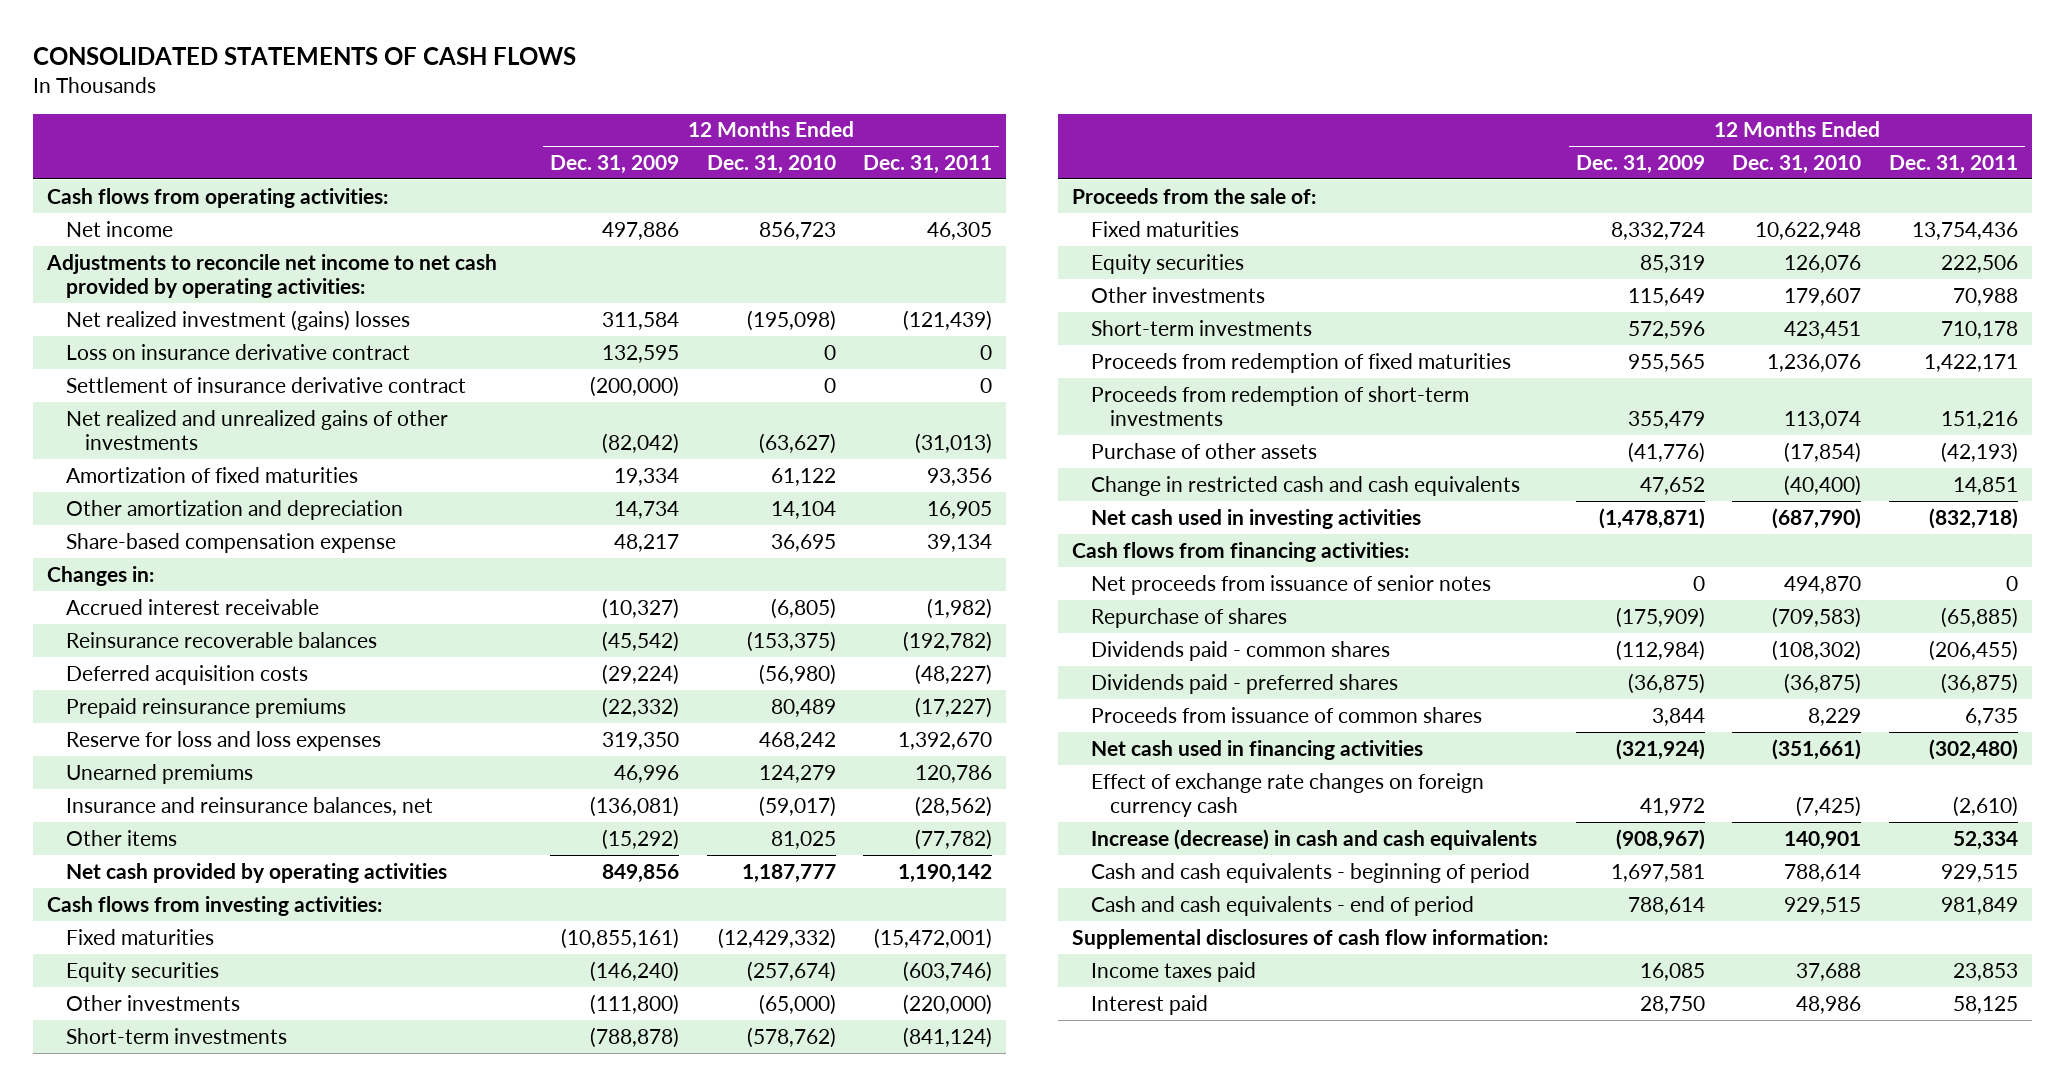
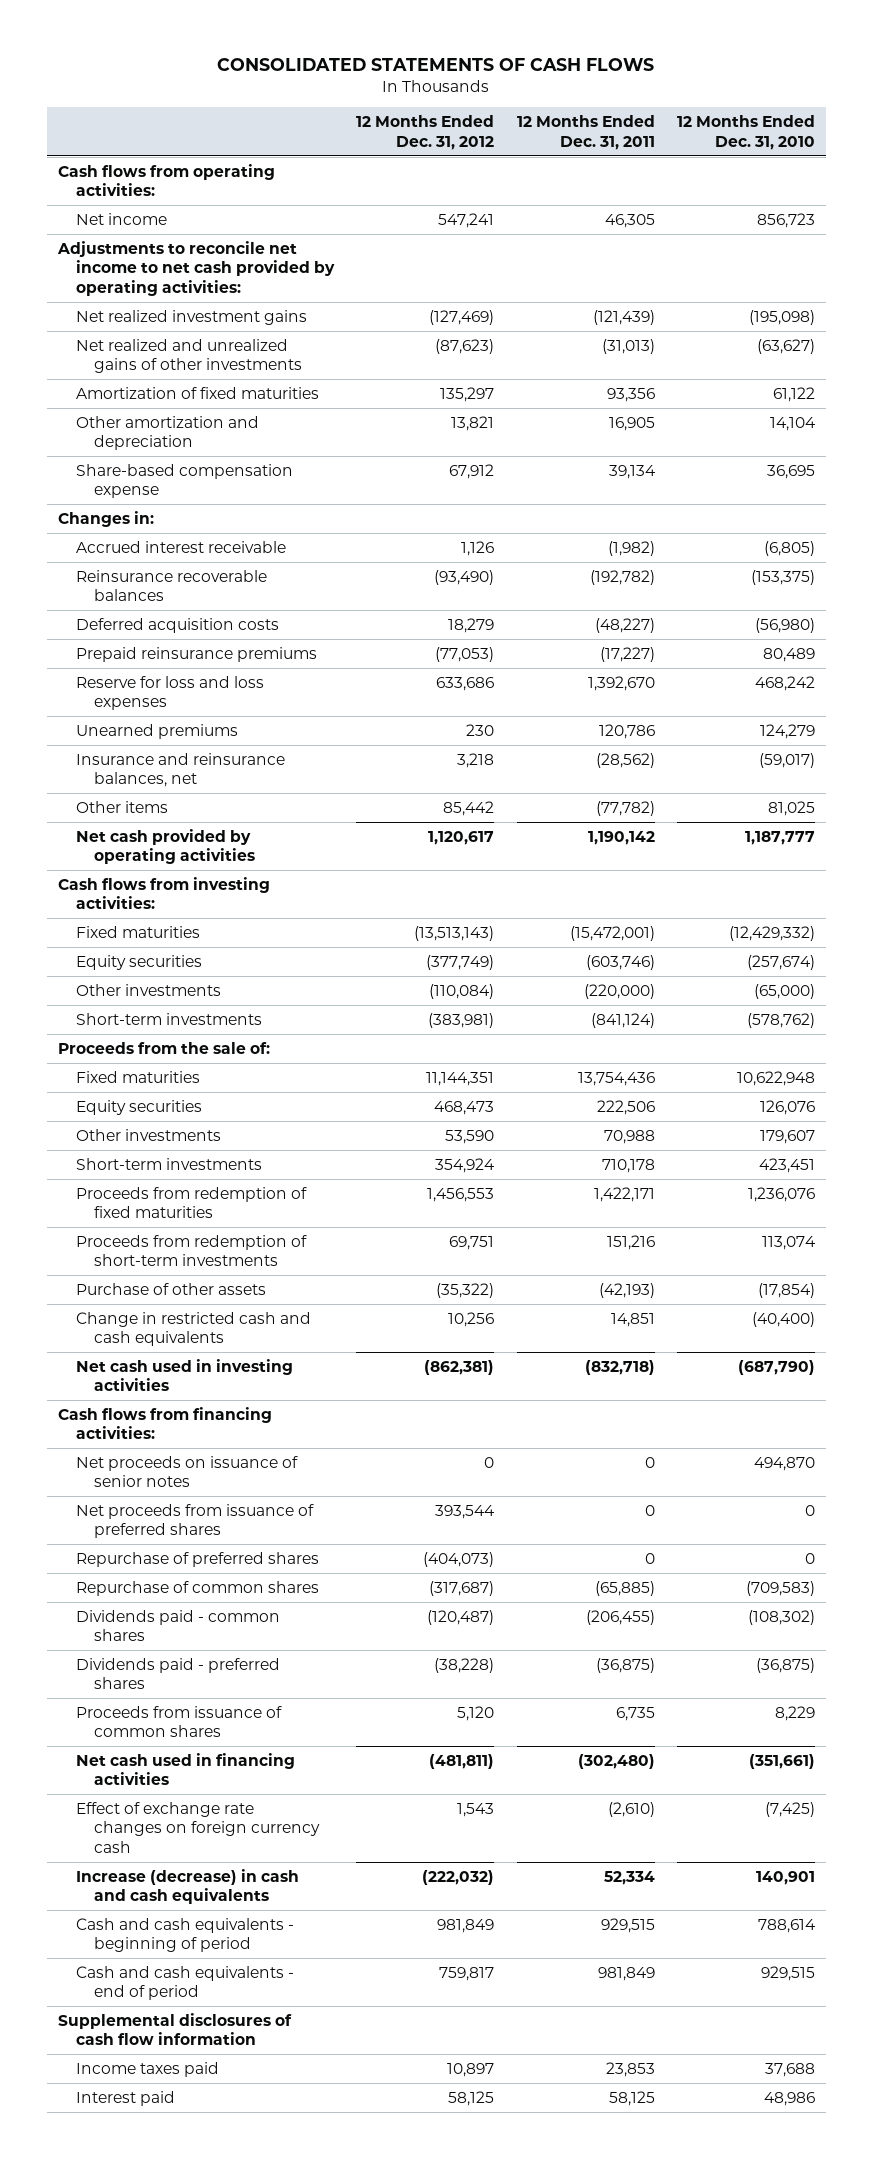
[550,155,680,175] Dec. 31, 2009 -> none
none -> [356,115,495,150] 12 Months Ended Dec. 31, 2012
[65,343,410,360] Loss on insurance derivative contract -> none
[65,376,466,393] Settlement of insurance derivative contract -> none
[65,309,410,331] Net realized investment (gains) losses -> [76,309,308,325] Net realized investment gains
[1090,574,1491,595] Net proceeds from issuance of senior notes -> [76,1455,299,1488] Net proceeds on issuance of senior notes
none -> [76,1503,315,1539] Net proceeds from issuance of preferred shares
none -> [76,1551,320,1567] Repurchase of preferred shares
[1090,607,1287,628] Repurchase of shares -> [76,1580,320,1596] Repurchase of common shares
[1071,928,1548,949] Supplemental disclosures of cash flow information: -> [58,2012,293,2046] Supplemental disclosures of cash flow information

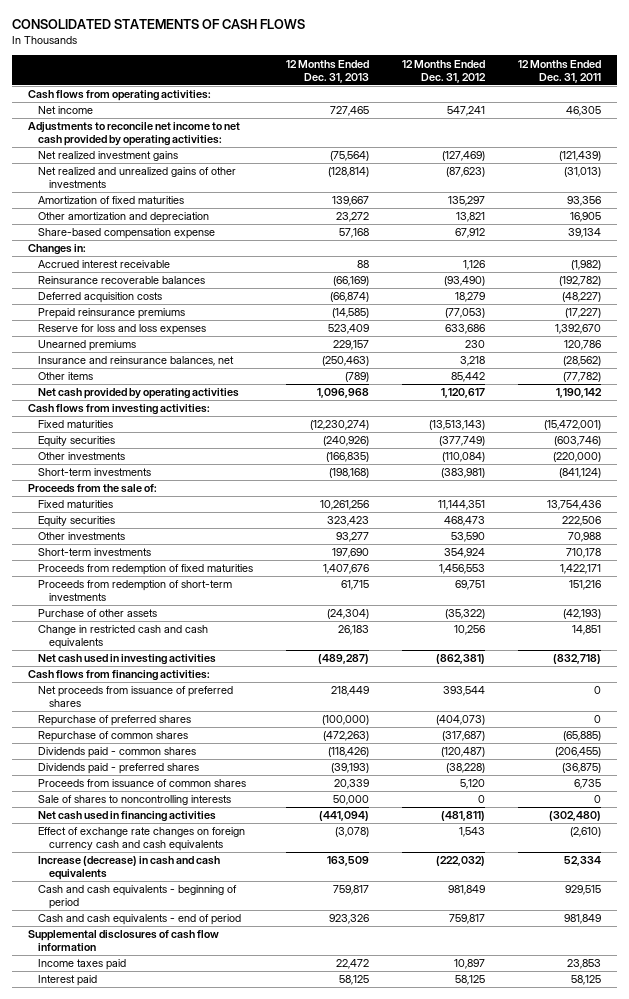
[676,115,815,150] 12 Months Ended Dec. 31, 2010 -> none
none -> [286,59,370,83] 12 Months Ended Dec. 31, 2013
[76,1455,299,1488] Net proceeds on issuance of senior notes -> none
none -> [38,795,232,806] Sale of shares to noncontrolling interests
[76,1801,321,1854] Effect of exchange rate changes on foreign currency cash -> [38,827,246,852] Effect of exchange rate changes on foreign currency cash and cash equivalents

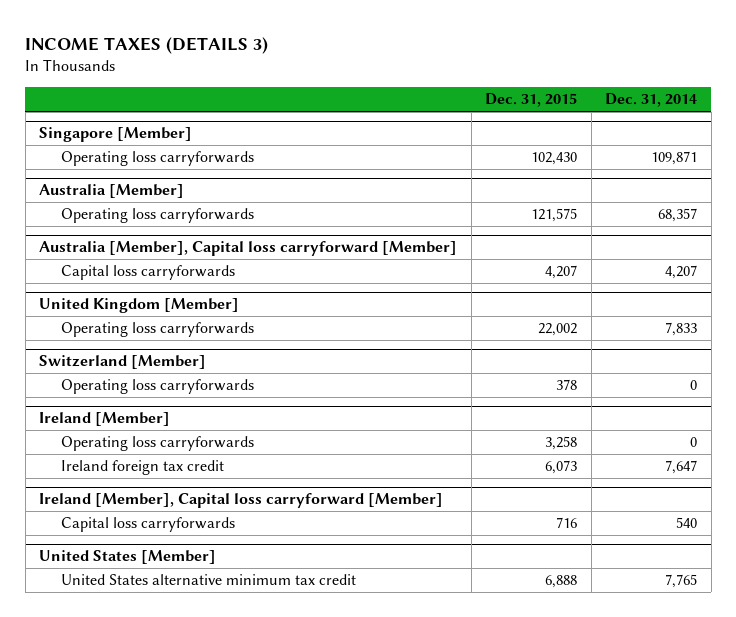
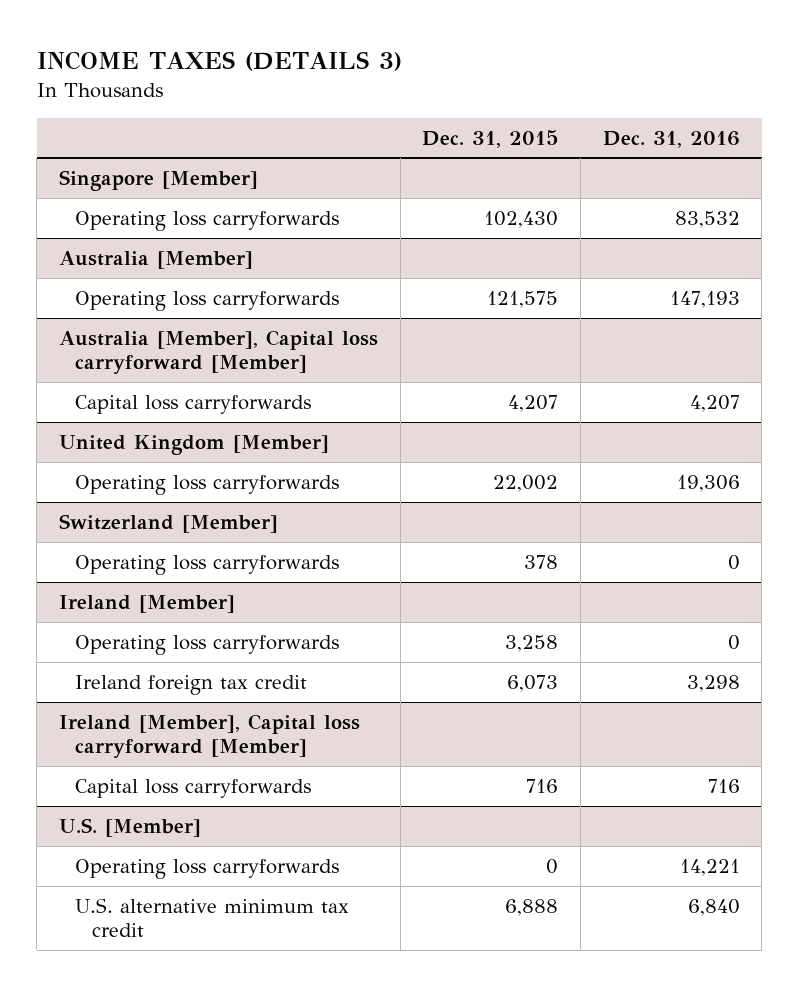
[605,93,698,108] Dec. 31, 2014 -> none
none -> [602,130,740,148] Dec. 31, 2016
[39,550,217,565] United States [Member] -> [59,818,202,838] U.S. [Member]
none -> [75,859,340,880] Operating loss carryforwards
[61,574,357,586] United States alternative minimum tax credit -> [75,898,350,938] U.S. alternative minimum tax credit

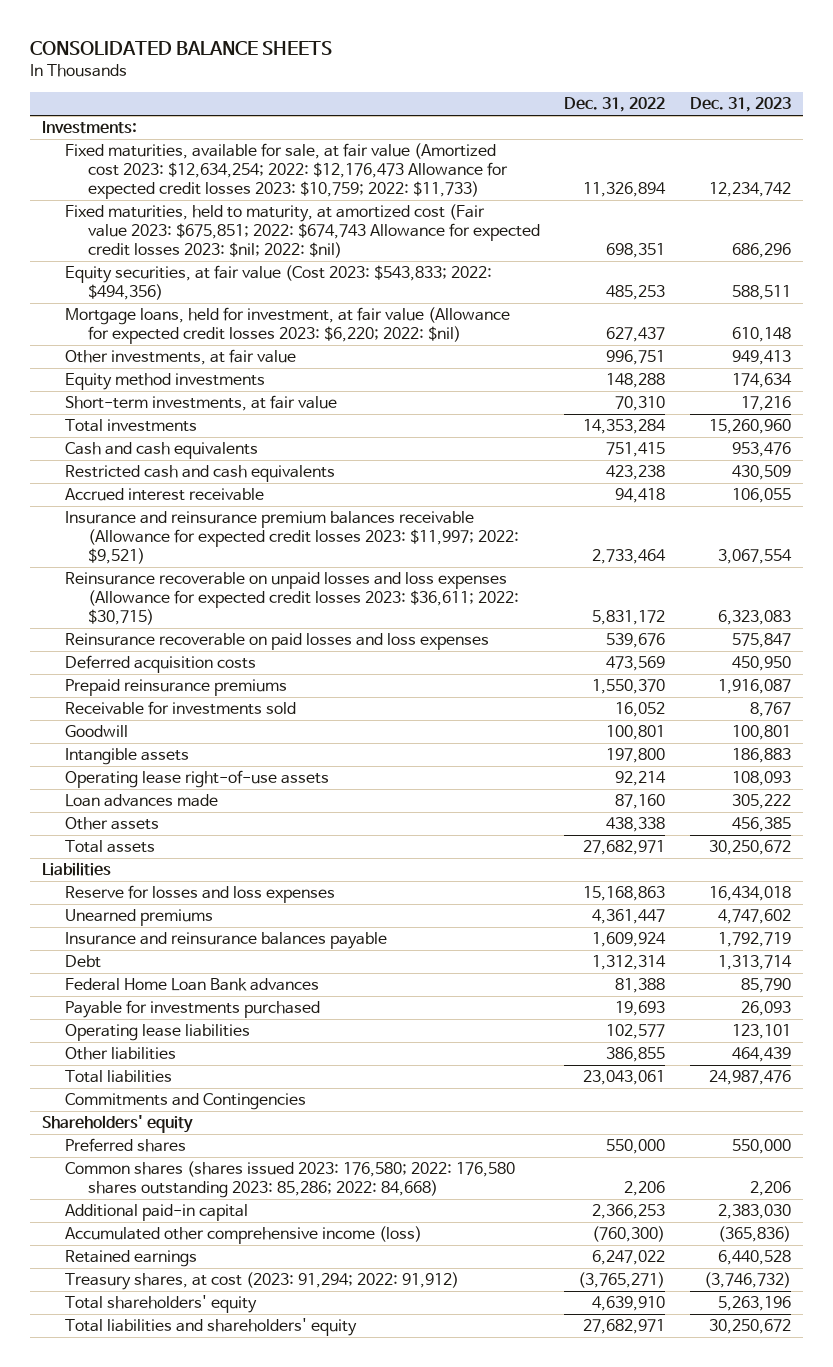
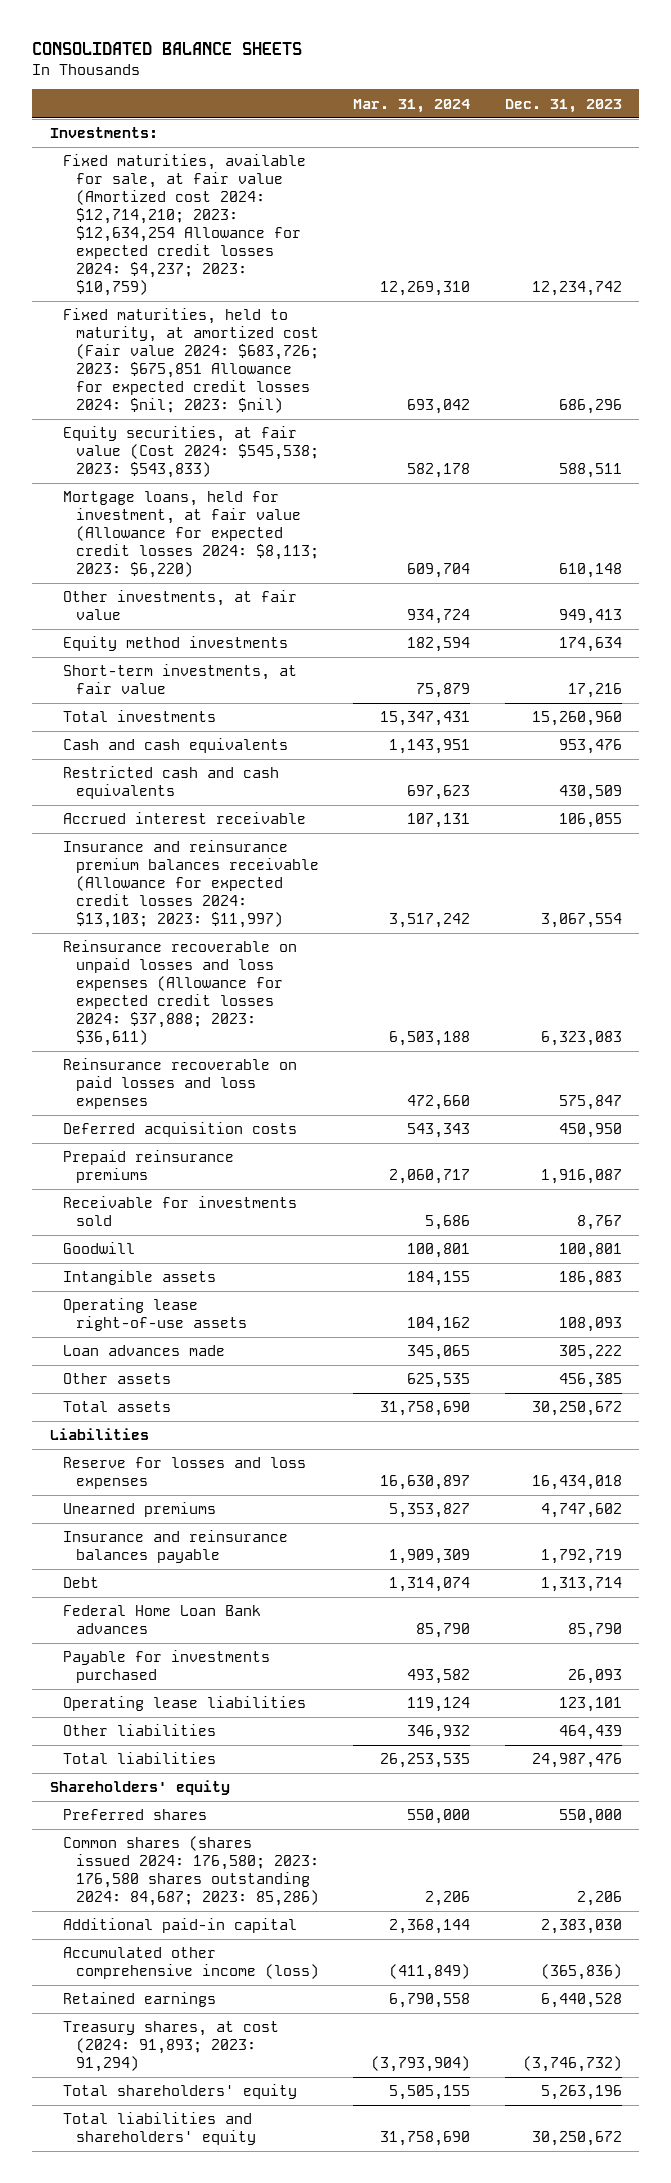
[564,97,666,113] Dec. 31, 2022 -> none
none -> [353,98,471,113] Mar. 31, 2024
[65,143,508,200] Fixed maturities, available for sale, at fair value (Amortized cost 2023: $12,634,254; 2022: $12,176,473 Allowance for expected credit losses 2023: $10,759; 2022: $11,733) -> [62,154,306,296] Fixed maturities, available for sale, at fair value (Amortized cost 2024: $12,714,210; 2023: $12,634,254 Allowance for expected credit losses 2024: $4,237; 2023: $10,759)
[65,204,540,259] Fixed maturities, held to maturity, at amortized cost (Fair value 2023: $675,851; 2022: $674,743 Allowance for expected credit losses 2023: $nil; 2022: $nil) -> [62,308,319,413] Fixed maturities, held to maturity, at amortized cost (Fair value 2024: $683,726; 2023: $675,851 Allowance for expected credit losses 2024: $nil; 2023: $nil)
[65,265,493,301] Equity securities, at fair value (Cost 2023: $543,833; 2022: $494,356) -> [62,426,319,479] Equity securities, at fair value (Cost 2024: $545,538; 2023: $543,833)
[65,307,511,345] Mortgage loans, held for investment, at fair value (Allowance for expected credit losses 2023: $6,220; 2022: $nil) -> [62,491,319,578] Mortgage loans, held for investment, at fair value (Allowance for expected credit losses 2024: $8,113; 2023: $6,220)
[65,511,519,565] Insurance and reinsurance premium balances receivable (Allowance for expected credit losses 2023: $11,997; 2022: $9,521) -> [62,840,319,928] Insurance and reinsurance premium balances receivable (Allowance for expected credit losses 2024: $13,103; 2023: $11,997)
[65,572,519,626] Reinsurance recoverable on unpaid losses and loss expenses (Allowance for expected credit losses 2023: $36,611; 2022: $30,715) -> [62,940,297,1046] Reinsurance recoverable on unpaid losses and loss expenses (Allowance for expected credit losses 2024: $37,888; 2023: $36,611)
[65,1093,307,1111] Commitments and Contingencies -> none
[65,1161,516,1199] Common shares (shares issued 2023: 176,580; 2022: 176,580 shares outstanding 2023: 85,286; 2022: 84,668) -> [62,1836,319,1906] Common shares (shares issued 2024: 176,580; 2023: 176,580 shares outstanding 2024: 84,687; 2023: 85,286)
[65,1272,460,1291] Treasury shares, at cost (2023: 91,294; 2022: 91,912) -> [62,2021,279,2073] Treasury shares, at cost (2024: 91,893; 2023: 91,294)

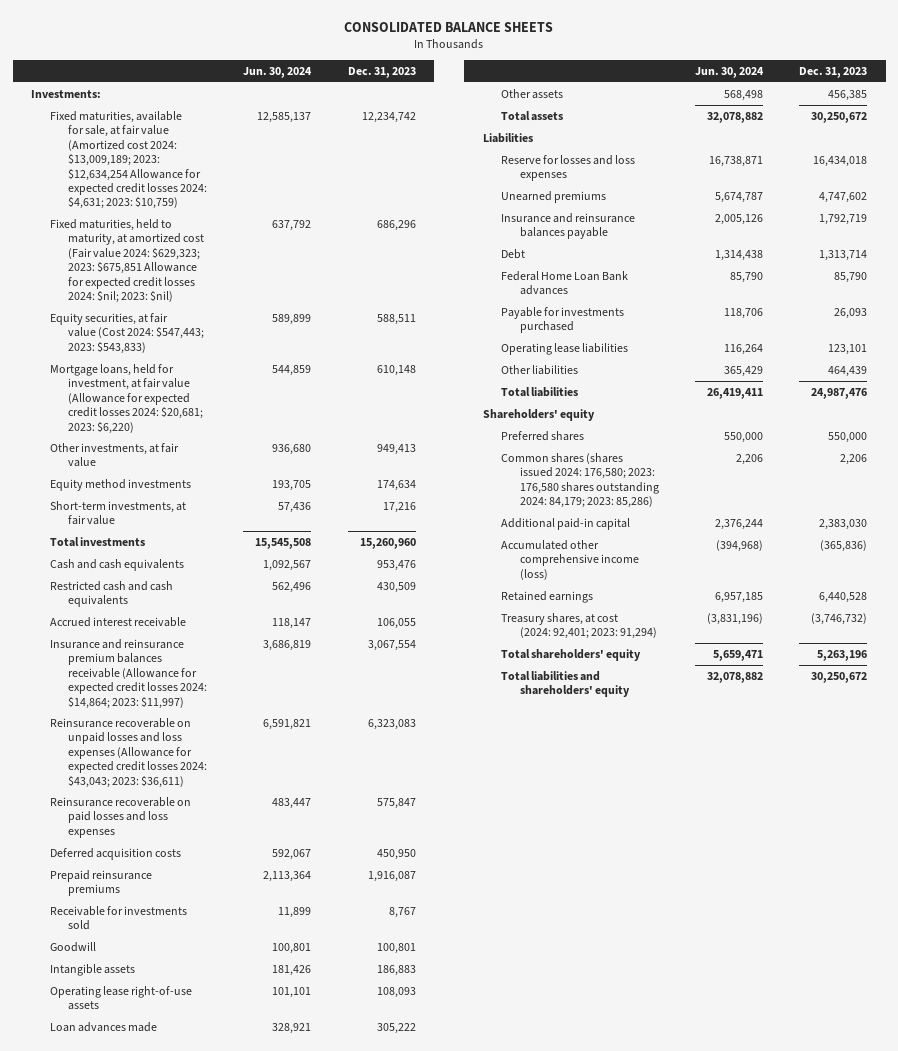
[353,98,471,113] Mar. 31, 2024 -> none
none -> [243,67,313,79] Jun. 30, 2024
[62,154,306,296] Fixed maturities, available for sale, at fair value (Amortized cost 2024: $12,714,210; 2023: $12,634,254 Allowance for expected credit losses 2024: $4,237; 2023: $10,759) -> [49,110,208,210] Fixed maturities, available for sale, at fair value (Amortized cost 2024: $13,009,189; 2023: $12,634,254 Allowance for expected credit losses 2024: $4,631; 2023: $10,759)
[62,308,319,413] Fixed maturities, held to maturity, at amortized cost (Fair value 2024: $683,726; 2023: $675,851 Allowance for expected credit losses 2024: $nil; 2023: $nil) -> [49,218,205,304] Fixed maturities, held to maturity, at amortized cost (Fair value 2024: $629,323; 2023: $675,851 Allowance for expected credit losses 2024: $nil; 2023: $nil)
[62,426,319,479] Equity securities, at fair value (Cost 2024: $545,538; 2023: $543,833) -> [49,312,205,354] Equity securities, at fair value (Cost 2024: $547,443; 2023: $543,833)
[62,491,319,578] Mortgage loans, held for investment, at fair value (Allowance for expected credit losses 2024: $8,113; 2023: $6,220) -> [49,363,204,434] Mortgage loans, held for investment, at fair value (Allowance for expected credit losses 2024: $20,681; 2023: $6,220)
[62,840,319,928] Insurance and reinsurance premium balances receivable (Allowance for expected credit losses 2024: $13,103; 2023: $11,997) -> [49,638,208,709] Insurance and reinsurance premium balances receivable (Allowance for expected credit losses 2024: $14,864; 2023: $11,997)
[62,940,297,1046] Reinsurance recoverable on unpaid losses and loss expenses (Allowance for expected credit losses 2024: $37,888; 2023: $36,611) -> [49,717,208,788] Reinsurance recoverable on unpaid losses and loss expenses (Allowance for expected credit losses 2024: $43,043; 2023: $36,611)
[62,1836,319,1906] Common shares (shares issued 2024: 176,580; 2023: 176,580 shares outstanding 2024: 84,687; 2023: 85,286) -> [501,452,659,509] Common shares (shares issued 2024: 176,580; 2023: 176,580 shares outstanding 2024: 84,179; 2023: 85,286)
[62,2021,279,2073] Treasury shares, at cost (2024: 91,893; 2023: 91,294) -> [501,612,657,640] Treasury shares, at cost (2024: 92,401; 2023: 91,294)

